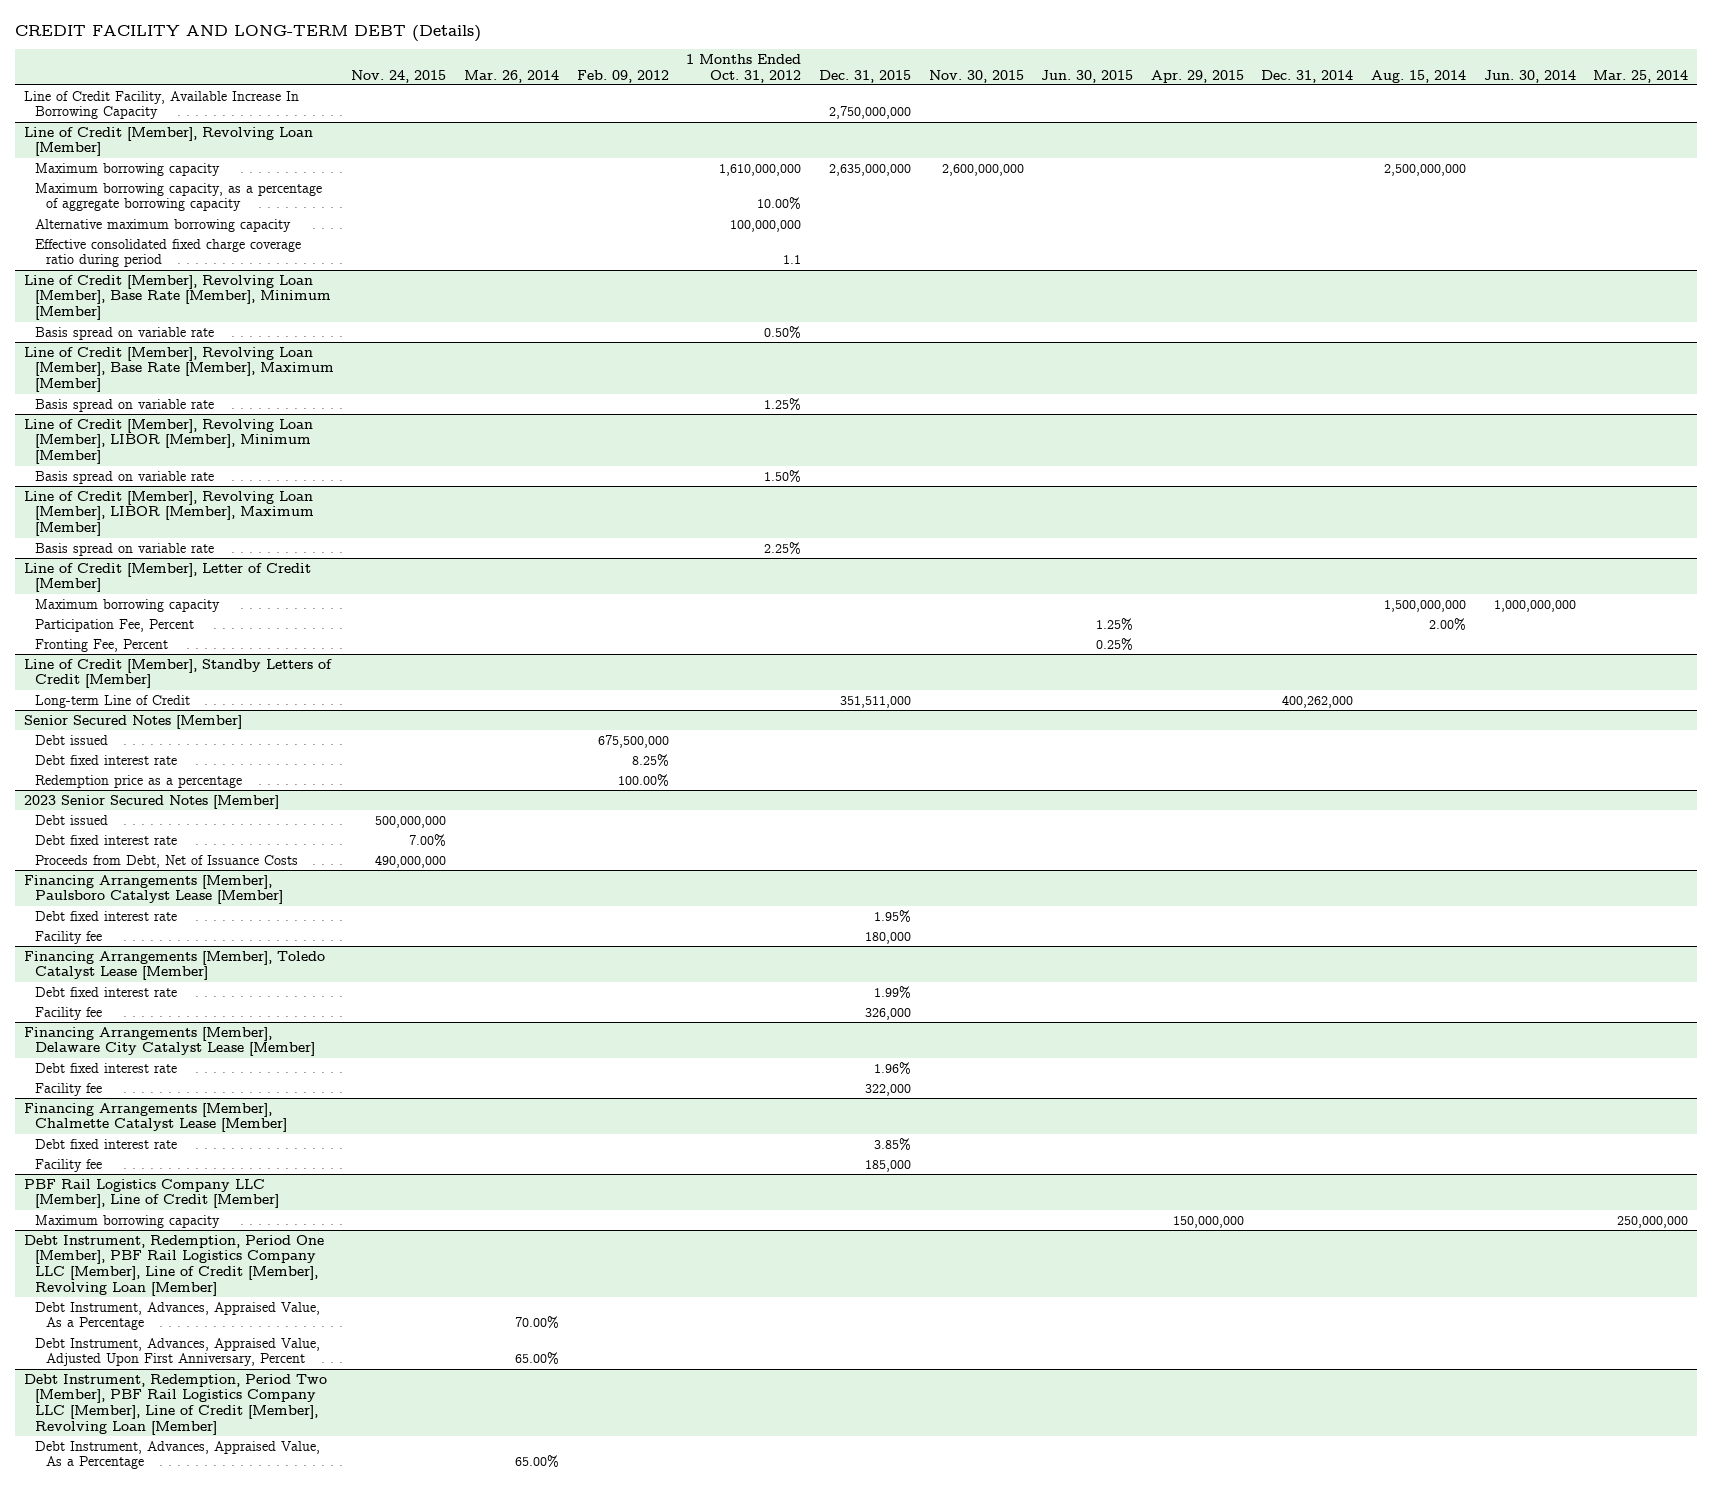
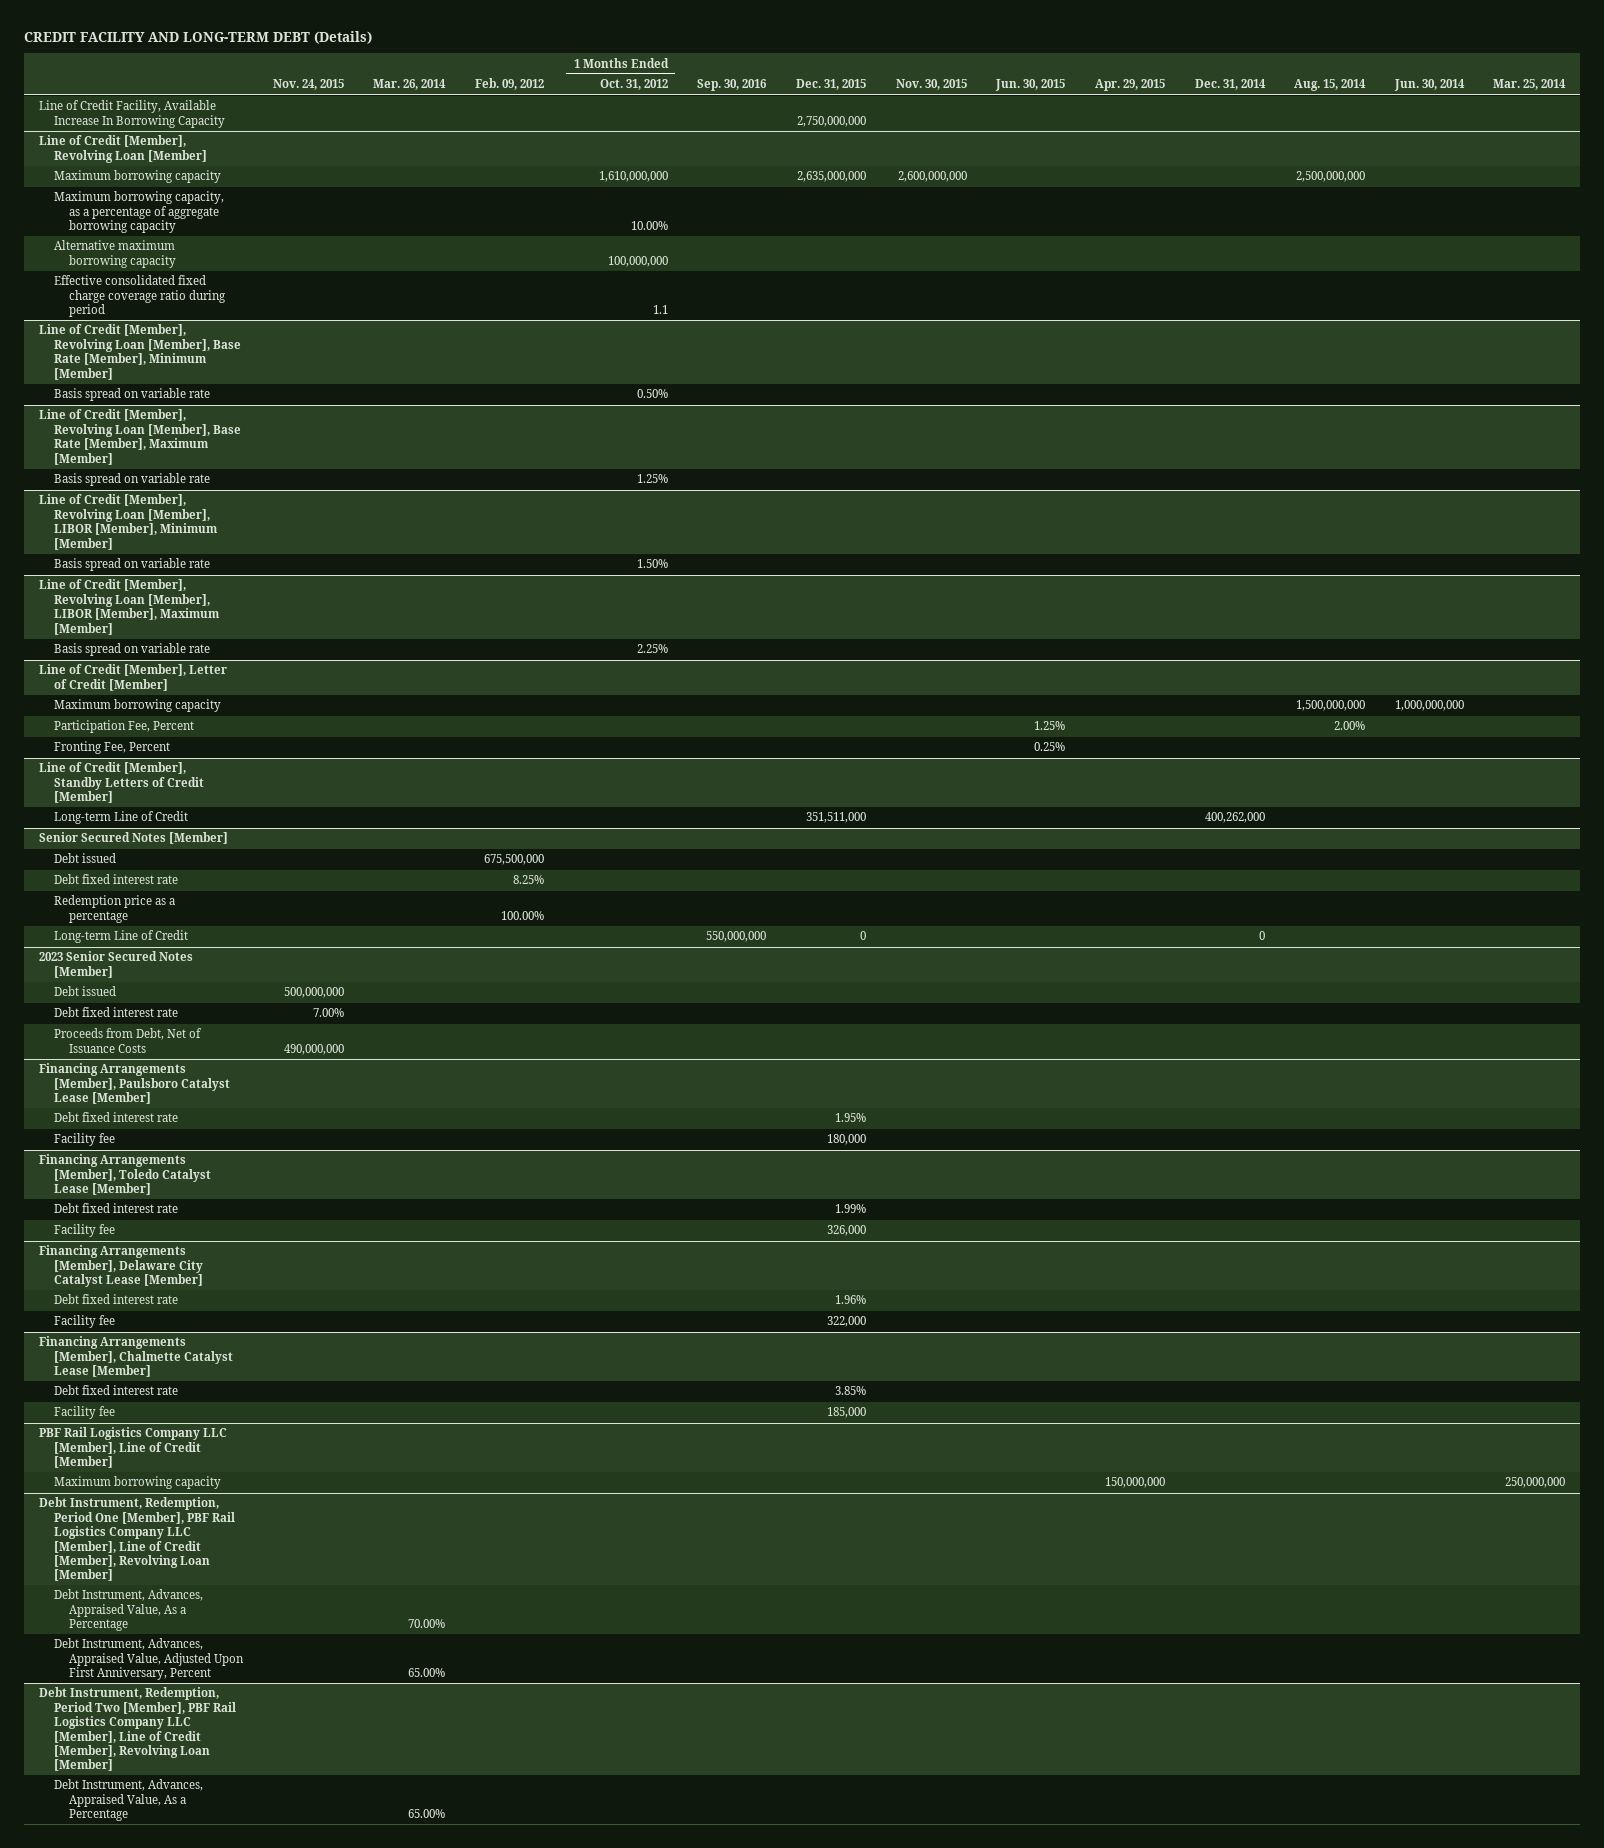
none -> [697,79,768,92] Sep. 30, 2016
none -> [53,930,188,944] Long-term Line of Credit

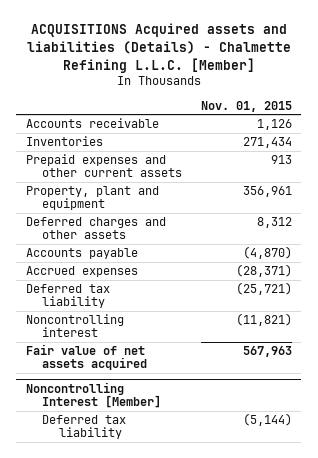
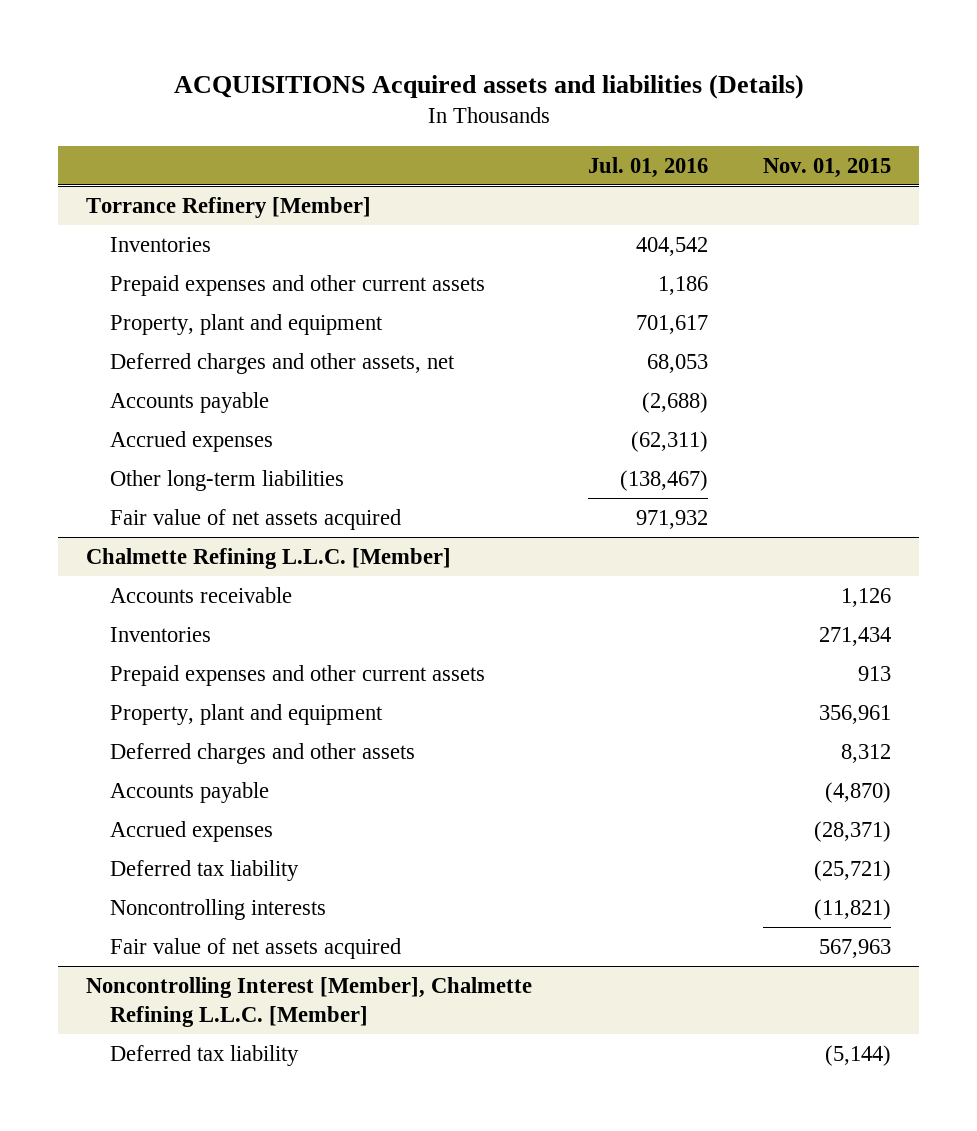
[26,23,291,73] ACQUISITIONS Acquired assets and liabilities (Details) - Chalmette Refining L.L.C. [Member] -> [173,73,804,99] ACQUISITIONS Acquired assets and liabilities (Details)
none -> [587,156,708,178] Jul. 01, 2016
none -> [85,196,371,218] Torrance Refinery [Member]
none -> [109,236,211,252] Inventories
none -> [109,274,485,296] Prepaid expenses and other current assets
none -> [109,313,383,335] Property, plant and equipment
none -> [109,352,455,374] Deferred charges and other assets, net
none -> [109,391,269,413] Accounts payable
none -> [109,430,273,452] Accrued expenses
none -> [109,469,344,491] Other long-term liabilities
none -> [109,508,401,530] Fair value of net assets acquired
none -> [85,547,451,569] Chalmette Refining L.L.C. [Member]
[25,314,124,338] Noncontrolling interest -> [109,898,326,920] Noncontrolling interests
[25,381,162,409] Noncontrolling Interest [Member] -> [85,976,532,1027] Noncontrolling Interest [Member], Chalmette Refining L.L.C. [Member]

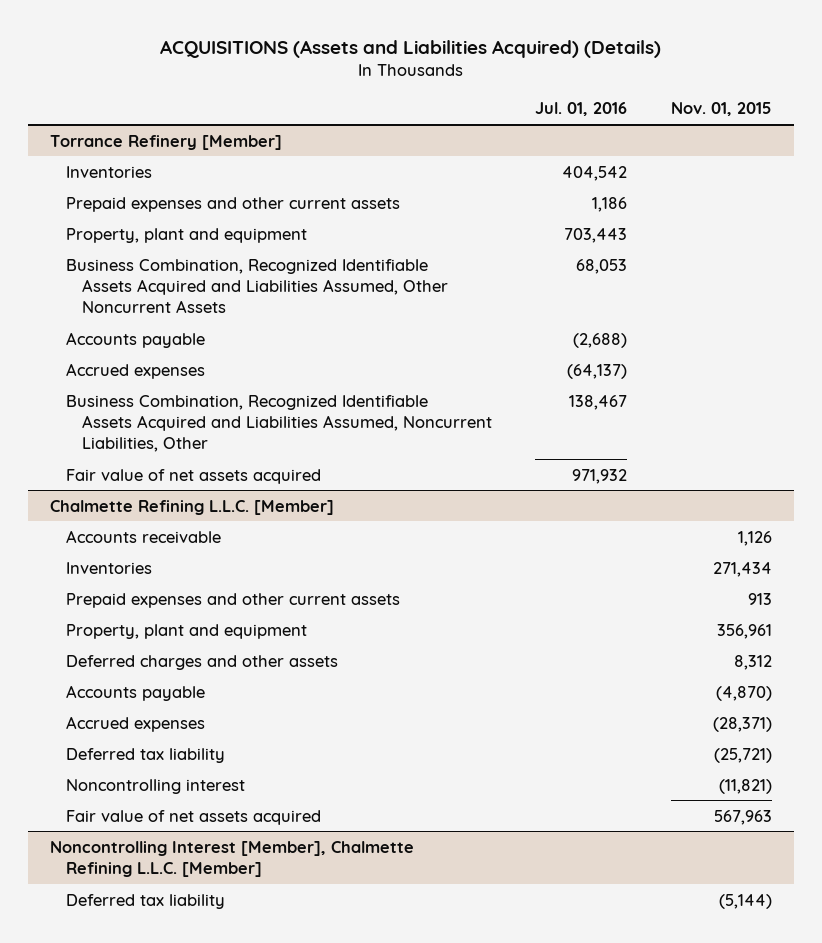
[173,73,804,99] ACQUISITIONS Acquired assets and liabilities (Details) -> [159,39,661,58] ACQUISITIONS (Assets and Liabilities Acquired) (Details)
[635,314,708,334] 701,617 -> [564,227,628,243] 703,443
[109,352,455,374] Deferred charges and other assets, net -> [65,258,448,314] Business Combination, Recognized Identifiable Assets Acquired and Liabilities Assumed, Other Noncurrent Assets
[109,469,344,491] Other long-term liabilities -> none
[630,430,708,452] (62,311) -> [567,363,628,379] (64,137)
none -> [65,394,492,453] Business Combination, Recognized Identifiable Assets Acquired and Liabilities Assumed, Noncurrent Liabilities, Other
[109,898,326,920] Noncontrolling interests -> [65,778,245,794] Noncontrolling interest

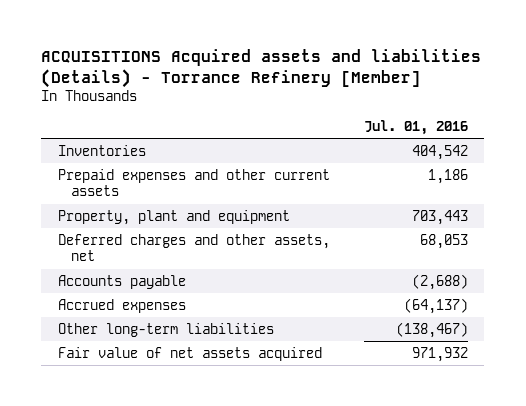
[159,39,661,58] ACQUISITIONS (Assets and Liabilities Acquired) (Details) -> [41,49,482,88] ACQUISITIONS Acquired assets and liabilities (Details) - Torrance Refinery [Member]
[671,102,773,117] Nov. 01, 2015 -> none
[49,134,282,150] Torrance Refinery [Member] -> none
[65,258,448,314] Business Combination, Recognized Identifiable Assets Acquired and Liabilities Assumed, Other Noncurrent Assets -> [58,233,331,262] Deferred charges and other assets, net
[65,394,492,453] Business Combination, Recognized Identifiable Assets Acquired and Liabilities Assumed, Noncurrent Liabilities, Other -> none
none -> [58,322,275,337] Other long-term liabilities
[49,499,334,515] Chalmette Refining L.L.C. [Member] -> none
[65,529,221,543] Accounts receivable -> none
[65,561,152,574] Inventories -> none
[65,592,400,608] Prepaid expenses and other current assets -> none
[65,623,307,639] Property, plant and equipment -> none
[65,654,338,670] Deferred charges and other assets -> none
[65,684,205,701] Accounts payable -> none
[65,715,205,732] Accrued expenses -> none
[65,747,225,763] Deferred tax liability -> none
[65,778,245,794] Noncontrolling interest -> none
[65,809,321,825] Fair value of net assets acquired -> none
[49,840,414,877] Noncontrolling Interest [Member], Chalmette Refining L.L.C. [Member] -> none
[65,893,225,909] Deferred tax liability -> none

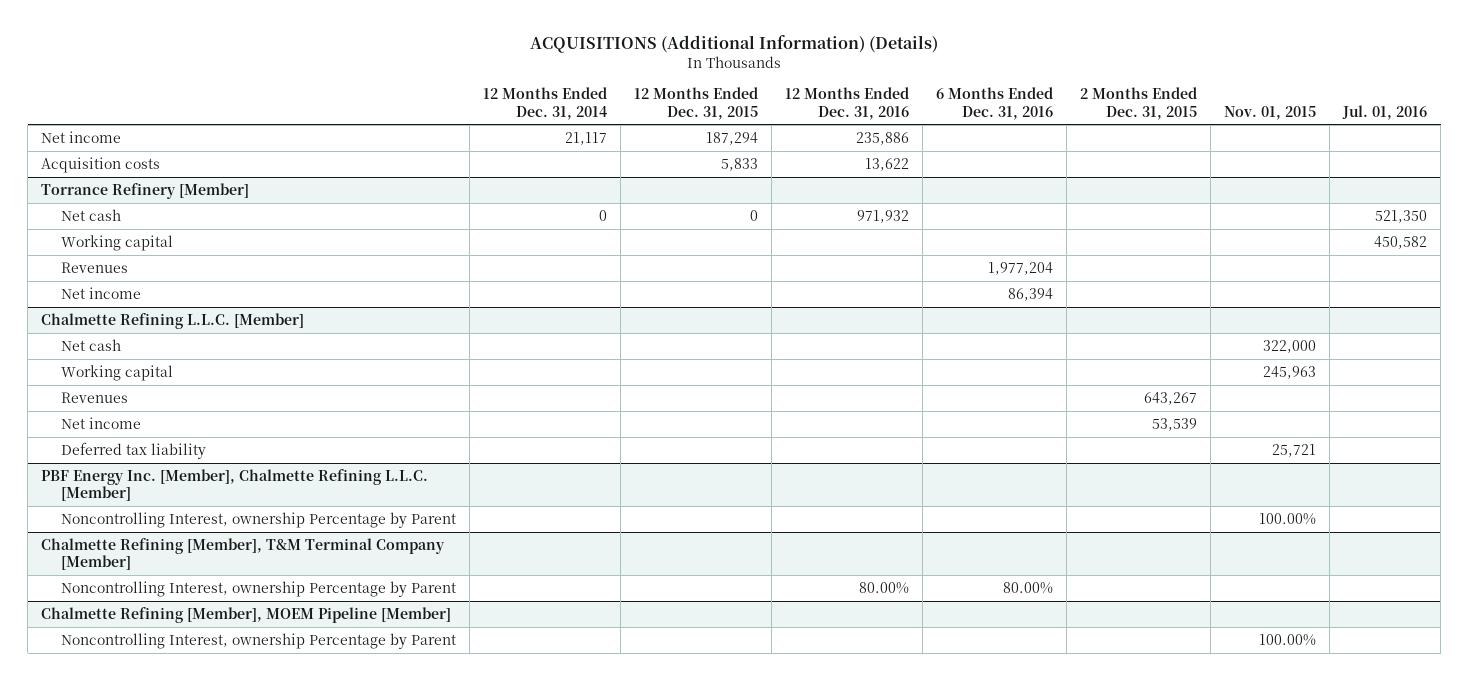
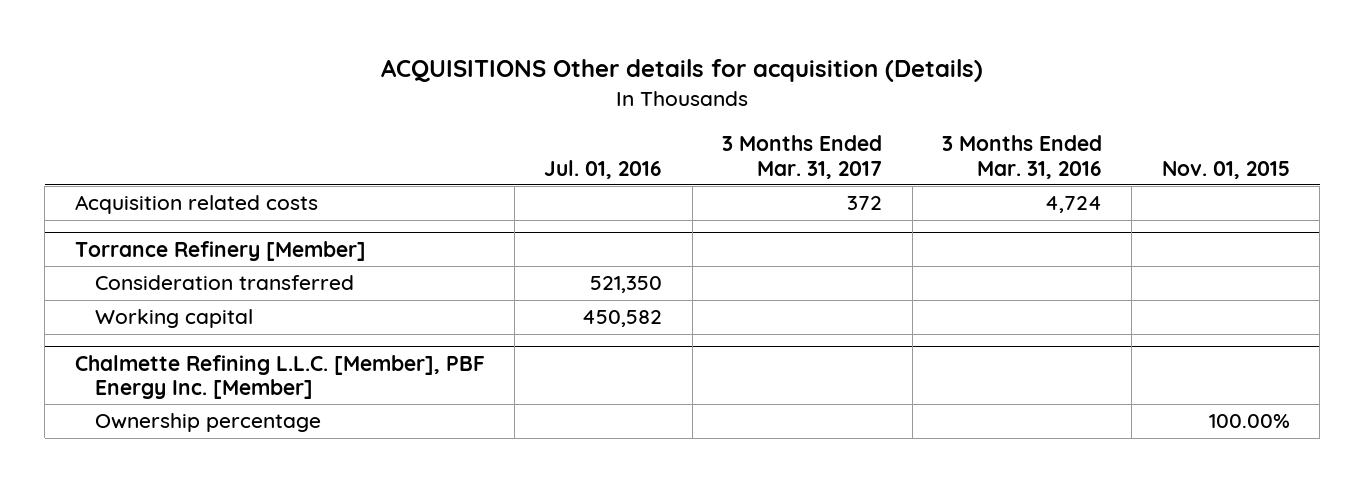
[530,34,939,53] ACQUISITIONS (Additional Information) (Details) -> [381,59,984,83] ACQUISITIONS Other details for acquisition (Details)
[482,87,607,120] 12 Months Ended Dec. 31, 2014 -> none
[633,87,758,120] 12 Months Ended Dec. 31, 2015 -> none
[784,87,909,120] 12 Months Ended Dec. 31, 2016 -> none
[935,87,1053,120] 6 Months Ended Dec. 31, 2016 -> none
[1079,87,1197,120] 2 Months Ended Dec. 31, 2015 -> none
none -> [722,134,883,179] 3 Months Ended Mar. 31, 2017
none -> [941,134,1102,179] 3 Months Ended Mar. 31, 2016
[41,130,122,143] Net income -> none
[41,156,161,173] Acquisition costs -> [74,195,318,215] Acquisition related costs
[60,208,121,221] Net cash -> [95,275,355,291] Consideration transferred
[60,261,128,273] Revenues -> none
[60,286,141,299] Net income -> none
[41,312,305,329] Chalmette Refining L.L.C. [Member] -> none
[60,338,121,351] Net cash -> none
[60,364,173,381] Working capital -> none
[60,391,128,403] Revenues -> none
[60,416,141,429] Net income -> none
[60,441,206,459] Deferred tax liability -> none
[41,537,446,571] Chalmette Refining [Member], T&M Terminal Company [Member] -> none
[60,580,456,597] Noncontrolling Interest, ownership Percentage by Parent -> none
[41,606,452,623] Chalmette Refining [Member], MOEM Pipeline [Member] -> none
[60,632,456,649] Noncontrolling Interest, ownership Percentage by Parent -> none
[41,468,429,502] PBF Energy Inc. [Member], Chalmette Refining L.L.C. [Member] -> [74,354,485,400] Chalmette Refining L.L.C. [Member], PBF Energy Inc. [Member]
[60,511,456,528] Noncontrolling Interest, ownership Percentage by Parent -> [95,413,322,433] Ownership percentage

